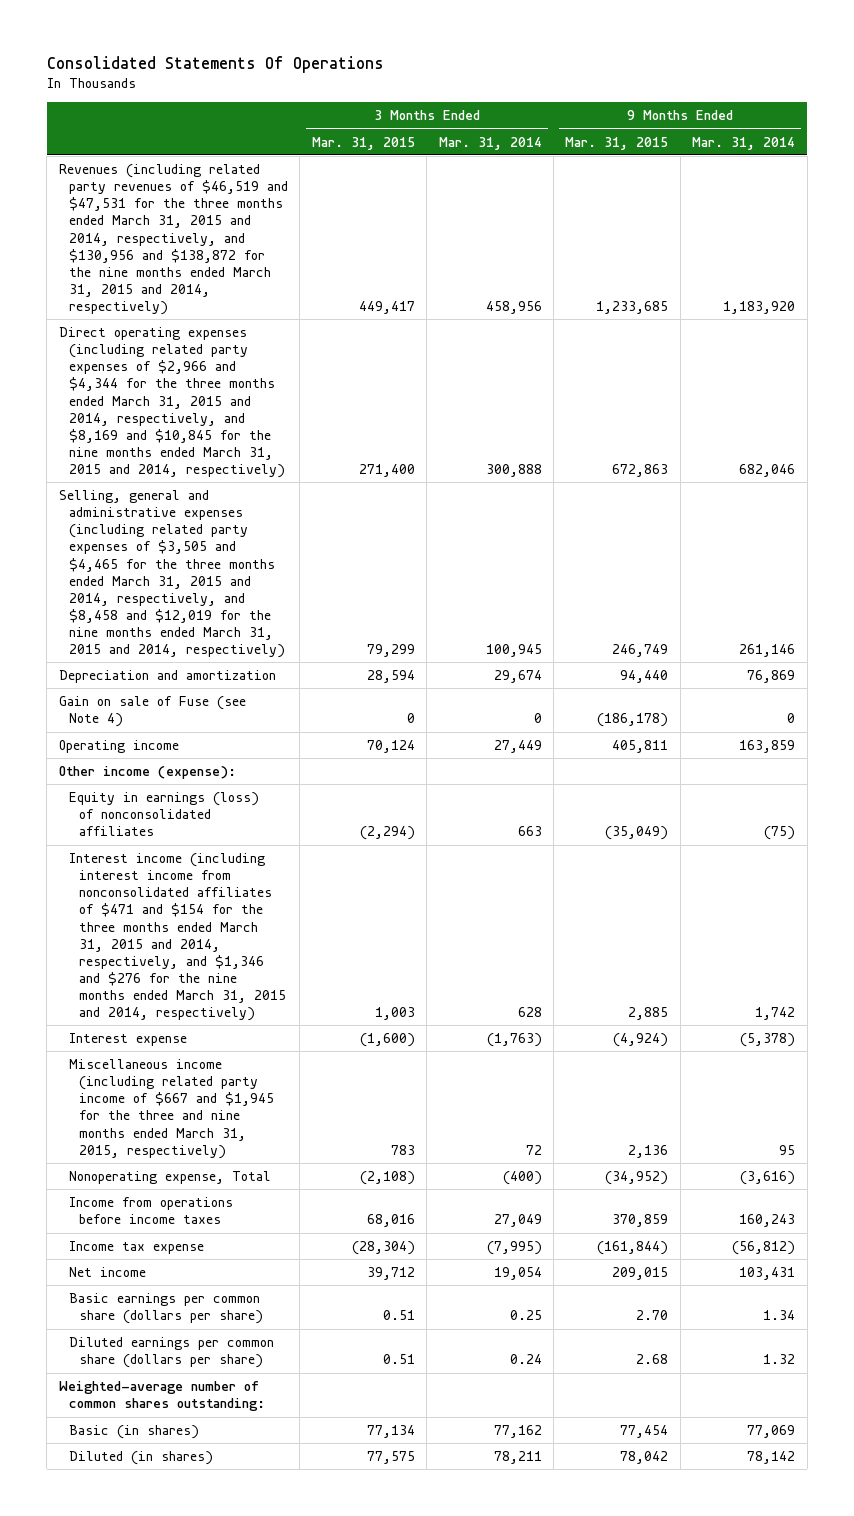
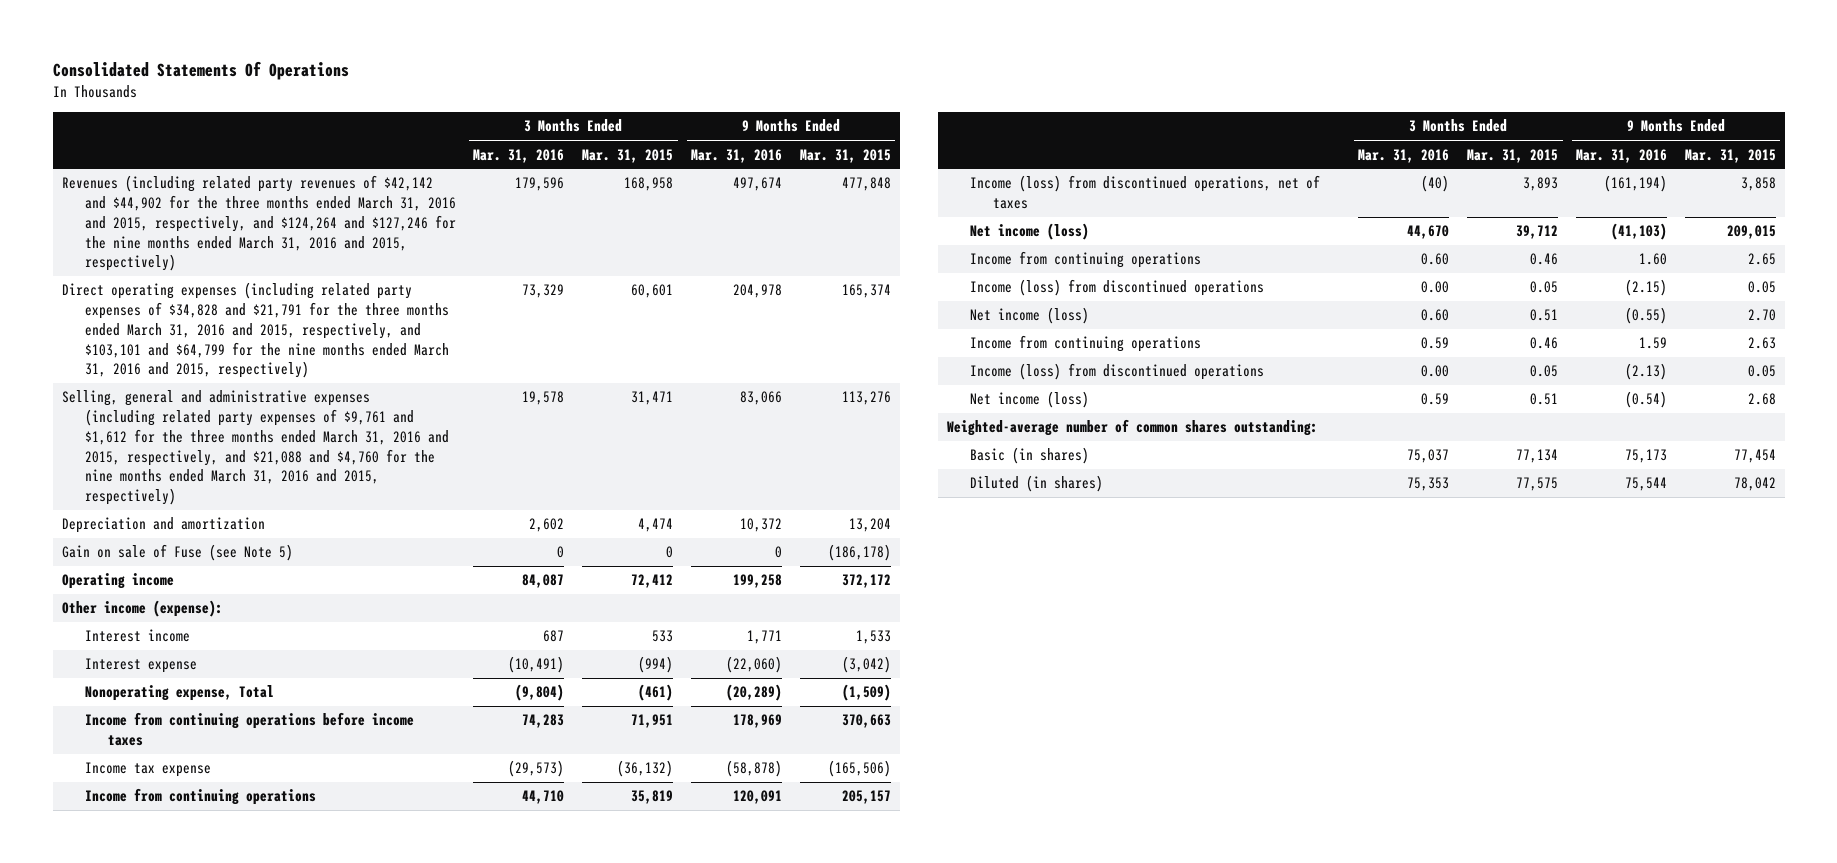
[438,136,542,150] Mar. 31, 2014 -> none
[692,136,796,150] Mar. 31, 2014 -> none
none -> [473,148,565,163] Mar. 31, 2016
none -> [690,148,782,163] Mar. 31, 2016
[58,164,288,315] Revenues (including related party revenues of $46,519 and $47,531 for the three months ended March 31, 2015 and 2014, respectively, and $130,956 and $138,872 for the nine months ended March 31, 2015 and 2014, respectively) -> [61,175,456,272] Revenues (including related party revenues of $42,142 and $44,902 for the three months ended March 31, 2016 and 2015, respectively, and $124,264 and $127,246 for the nine months ended March 31, 2016 and 2015, respectively)
[358,300,415,314] 449,417 -> [624,177,674,192] 168,958
[596,300,669,314] 1,233,685 -> [841,177,891,192] 477,848
[58,327,285,478] Direct operating expenses (including related party expenses of $2,966 and $4,344 for the three months ended March 31, 2015 and 2014, respectively, and $8,169 and $10,845 for the nine months ended March 31, 2015 and 2014, respectively) -> [61,282,449,379] Direct operating expenses (including related party expenses of $34,828 and $21,791 for the three months ended March 31, 2016 and 2015, respectively, and $103,101 and $64,799 for the nine months ended March 31, 2016 and 2015, respectively)
[358,463,415,477] 271,400 -> [631,284,674,299] 60,601
[612,463,669,477] 672,863 -> [841,284,891,299] 165,374
[58,490,285,659] Selling, general and administrative expenses (including related party expenses of $3,505 and $4,465 for the three months ended March 31, 2015 and 2014, respectively, and $8,458 and $12,019 for the nine months ended March 31, 2015 and 2014, respectively) -> [61,390,449,506] Selling, general and administrative expenses (including related party expenses of $9,761 and $1,612 for the three months ended March 31, 2016 and 2015, respectively, and $21,088 and $4,760 for the nine months ended March 31, 2016 and 2015, respectively)
[366,644,415,658] 79,299 -> [631,391,674,406] 31,471
[612,644,669,658] 246,749 -> [841,391,891,406] 113,276
[366,670,415,684] 28,594 -> [638,518,674,533] 4,474
[620,670,669,684] 94,440 -> [848,518,891,533] 13,204
[58,696,246,728] Gain on sale of Fuse (see Note 4) -> [61,544,293,562] Gain on sale of Fuse (see Note 5)
[366,740,415,754] 70,124 -> [631,574,674,589] 72,412
[612,740,669,754] 405,811 -> [841,574,891,589] 372,172
[68,792,259,837] Equity in earnings (loss) of nonconsolidated affiliates -> none
[68,853,287,1022] Interest income (including interest income from nonconsolidated affiliates of $471 and $154 for the three months ended March 31, 2015 and 2014, respectively, and $1,346 and $276 for the nine months ended March 31, 2015 and 2014, respectively) -> none
[68,1059,275,1159] Miscellaneous income (including related party income of $667 and $1,945 for the three and nine months ended March 31, 2015, respectively) -> none
none -> [84,629,190,643] Interest income
[359,1033,415,1048] (1,600) -> [638,656,674,674] (994)
[613,1033,669,1048] (4,924) -> [841,656,891,674] (3,042)
[359,1171,415,1186] (2,108) -> [638,684,674,702] (461)
[605,1171,669,1186] (34,952) -> [841,684,891,702] (1,509)
[68,1197,233,1225] Income from operations before income taxes -> [84,712,414,747] Income from continuing operations before income taxes
[366,1214,415,1228] 68,016 -> [631,714,674,729] 71,951
[612,1214,669,1228] 370,859 -> [841,714,891,729] 370,663
[351,1241,415,1256] (28,304) -> [617,760,674,778] (36,132)
[597,1241,669,1256] (161,844) -> [827,760,891,778] (165,506)
none -> [84,788,316,806] Income from continuing operations
none -> [969,175,1320,210] Income (loss) from discontinued operations, net of taxes
[68,1267,146,1278] Net income -> [969,223,1089,241] Net income (loss)
none -> [969,251,1201,269] Income from continuing operations
none -> [969,279,1264,297] Income (loss) from discontinued operations
[68,1293,264,1325] Basic earnings per common share (dollars per share) -> [969,307,1089,325] Net income (loss)
none -> [969,335,1201,353] Income from continuing operations
none -> [969,363,1264,381] Income (loss) from discontinued operations
[68,1337,274,1369] Diluted earnings per common share (dollars per share) -> [969,391,1089,409] Net income (loss)

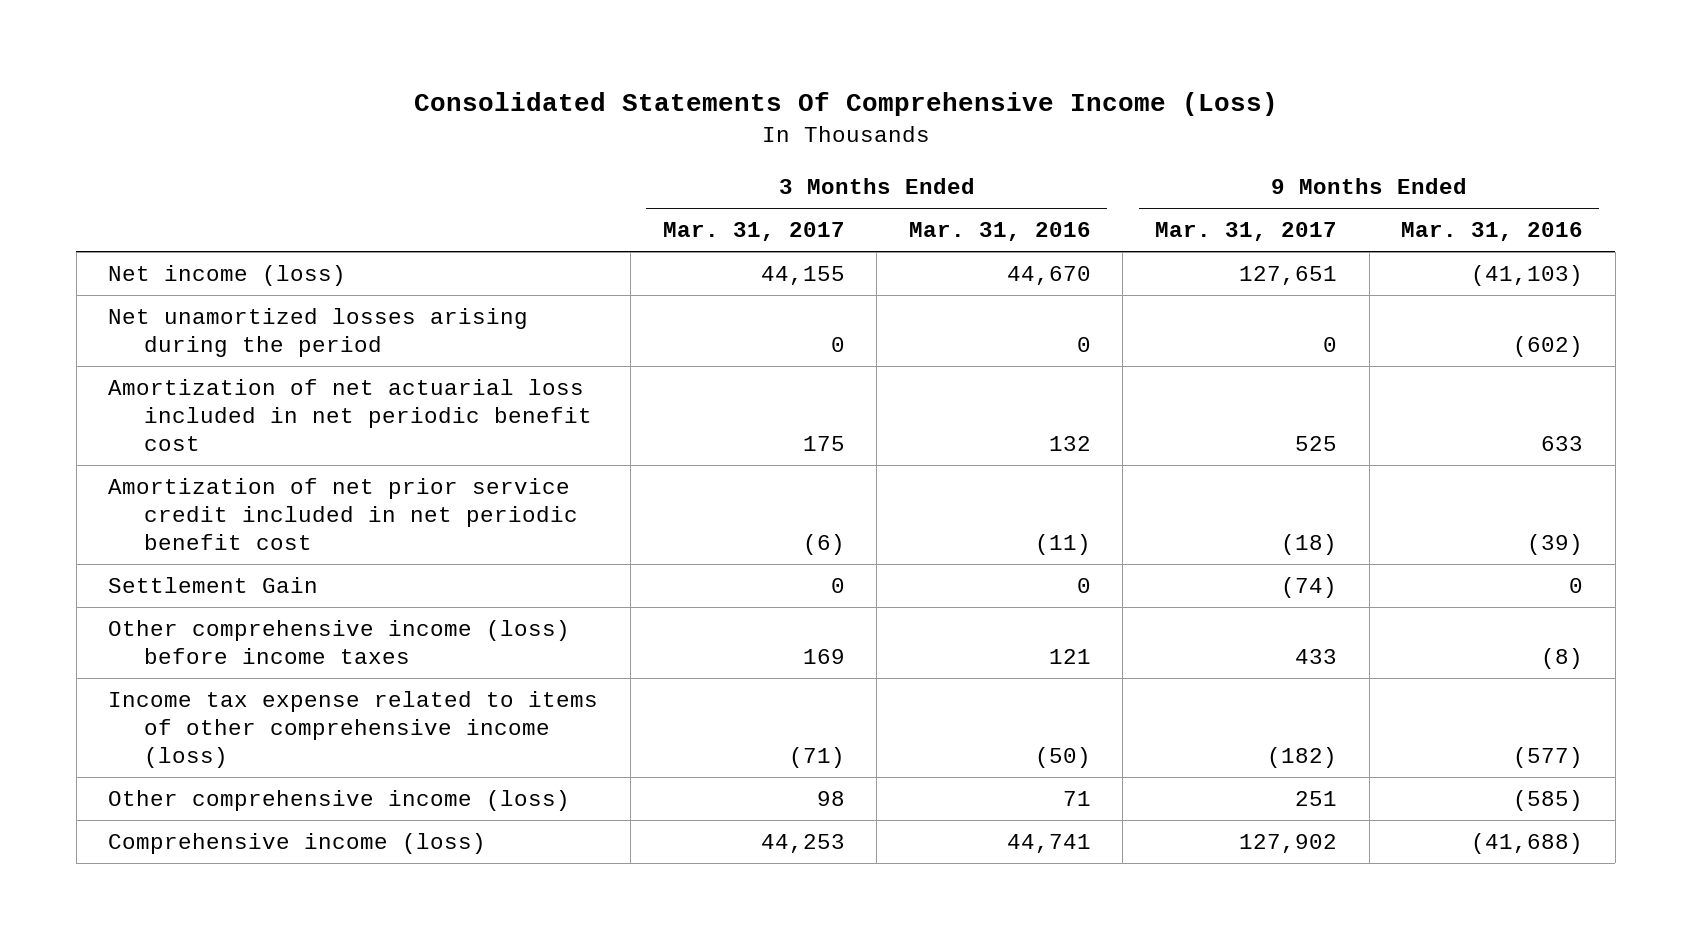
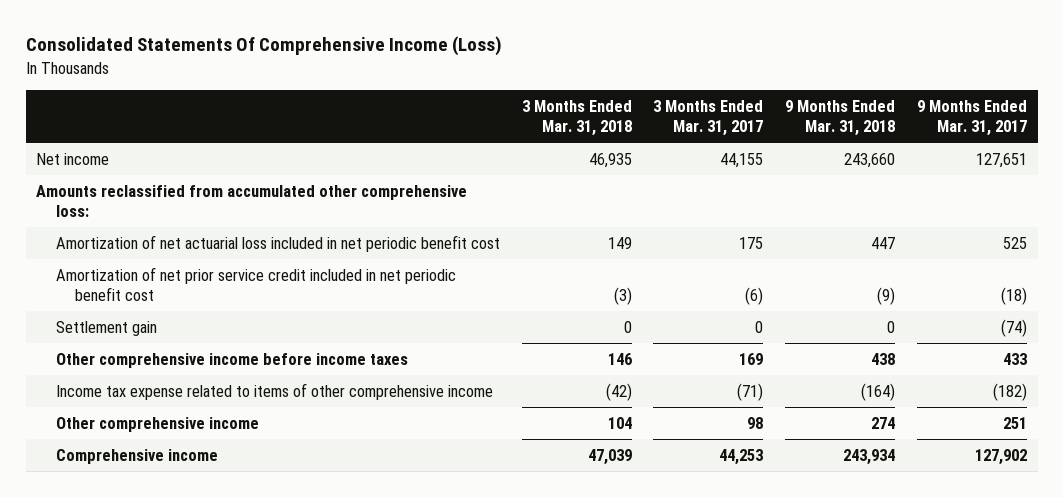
[908,222,1091,242] Mar. 31, 2016 -> none
[1401,222,1584,242] Mar. 31, 2016 -> none
none -> [521,100,632,137] 3 Months Ended Mar. 31, 2018
none -> [785,100,896,137] 9 Months Ended Mar. 31, 2018
[108,308,529,357] Net unamortized losses arising during the period -> none
[108,265,347,287] Net income (loss) -> [36,152,110,165] Net income
none -> [36,184,468,217] Amounts reclassified from accumulated other comprehensive loss:
[108,577,319,594] Settlement Gain -> [55,320,157,336] Settlement gain
[108,620,571,664] Other comprehensive income (loss) before income taxes -> [55,352,408,368] Other comprehensive income before income taxes
[108,691,599,768] Income tax expense related to items of other comprehensive income (loss) -> [55,382,493,400] Income tax expense related to items of other comprehensive income
[108,790,571,812] Other comprehensive income (loss) -> [55,416,259,432] Other comprehensive income
[108,833,487,855] Comprehensive income (loss) -> [55,448,218,464] Comprehensive income

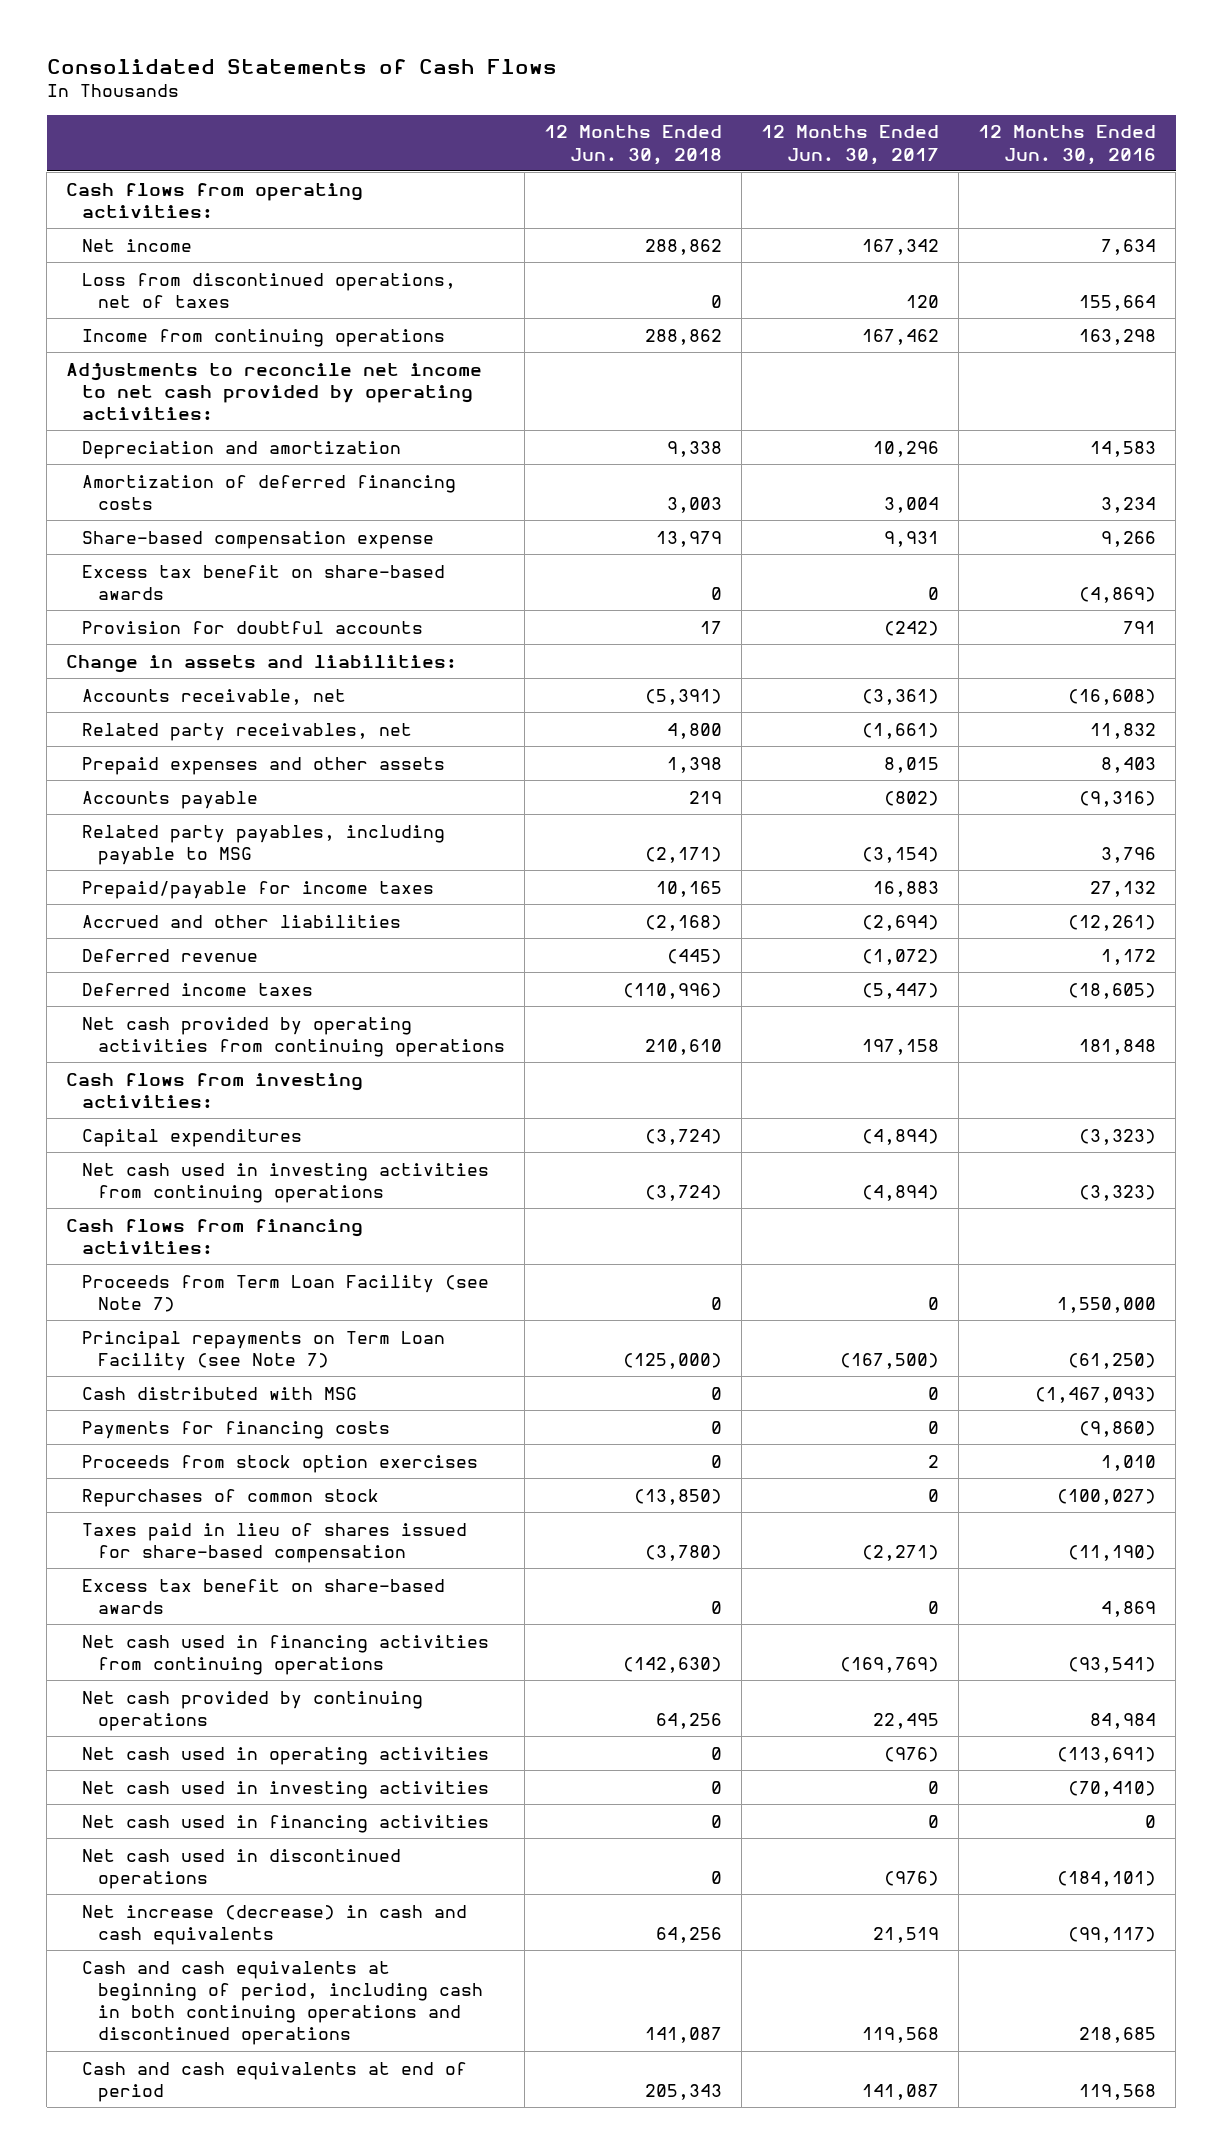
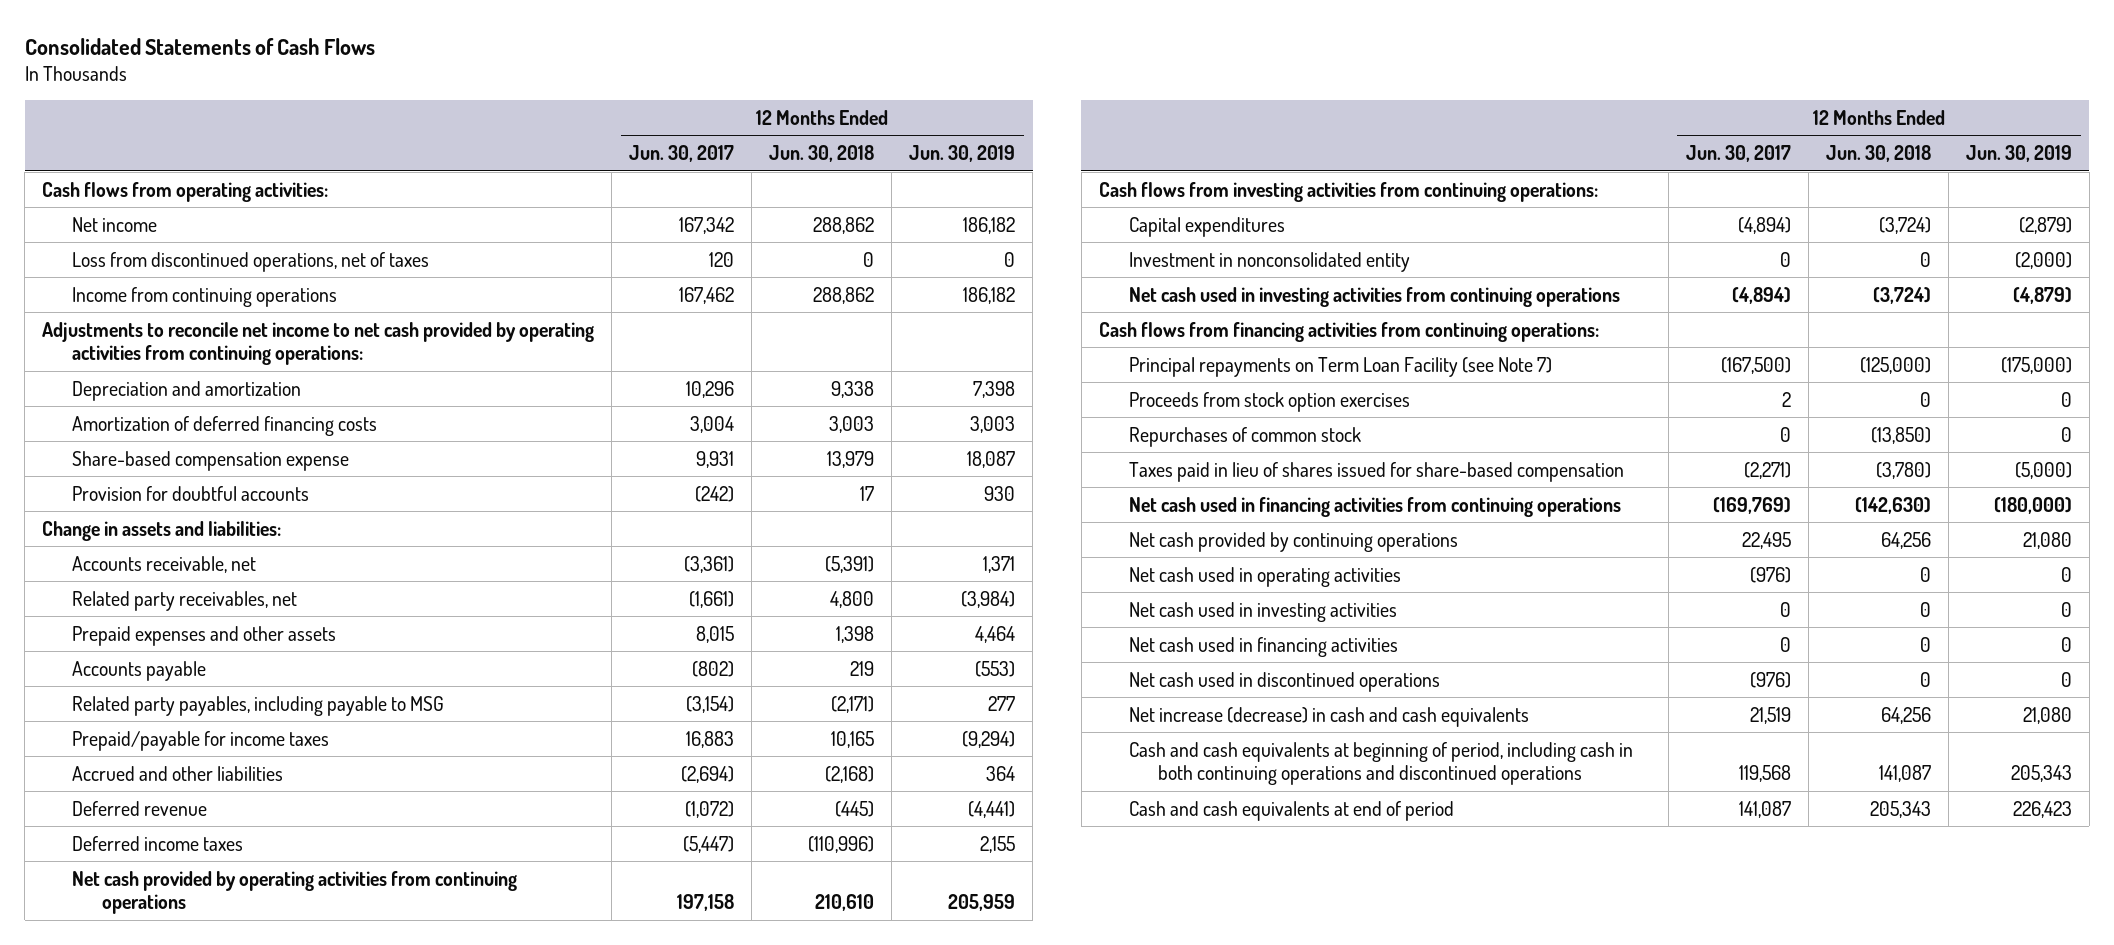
[978,125,1157,165] 12 Months Ended Jun. 30, 2016 -> none
none -> [909,144,1016,162] Jun. 30, 2019
[66,362,483,420] Adjustments to reconcile net income to net cash provided by operating activities: -> [42,321,595,365] Adjustments to reconcile net income to net cash provided by operating activities from continuing operations:
[82,564,446,600] Excess tax benefit on share-based awards -> none
[66,1072,364,1108] Cash flows from investing activities: -> [1098,181,1598,202] Cash flows from investing activities from continuing operations:
none -> [1128,251,1410,272] Investment in nonconsolidated entity
[82,1274,490,1312] Proceeds from Term Loan Facility (see Note 7) -> none
[66,1218,364,1254] Cash flows from financing activities: -> [1098,321,1599,342] Cash flows from financing activities from continuing operations:
[82,1386,358,1400] Cash distributed with MSG -> none
[82,1420,391,1439] Payments for financing costs -> none
[82,1578,446,1614] Excess tax benefit on share-based awards -> none

